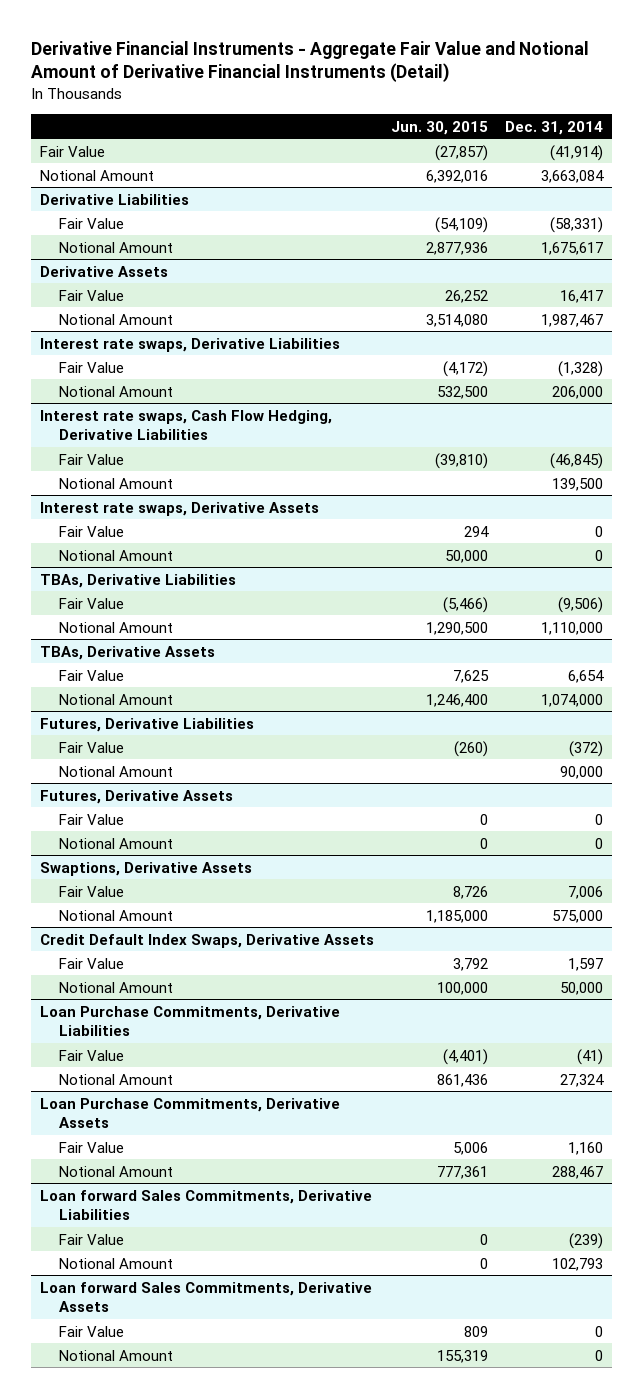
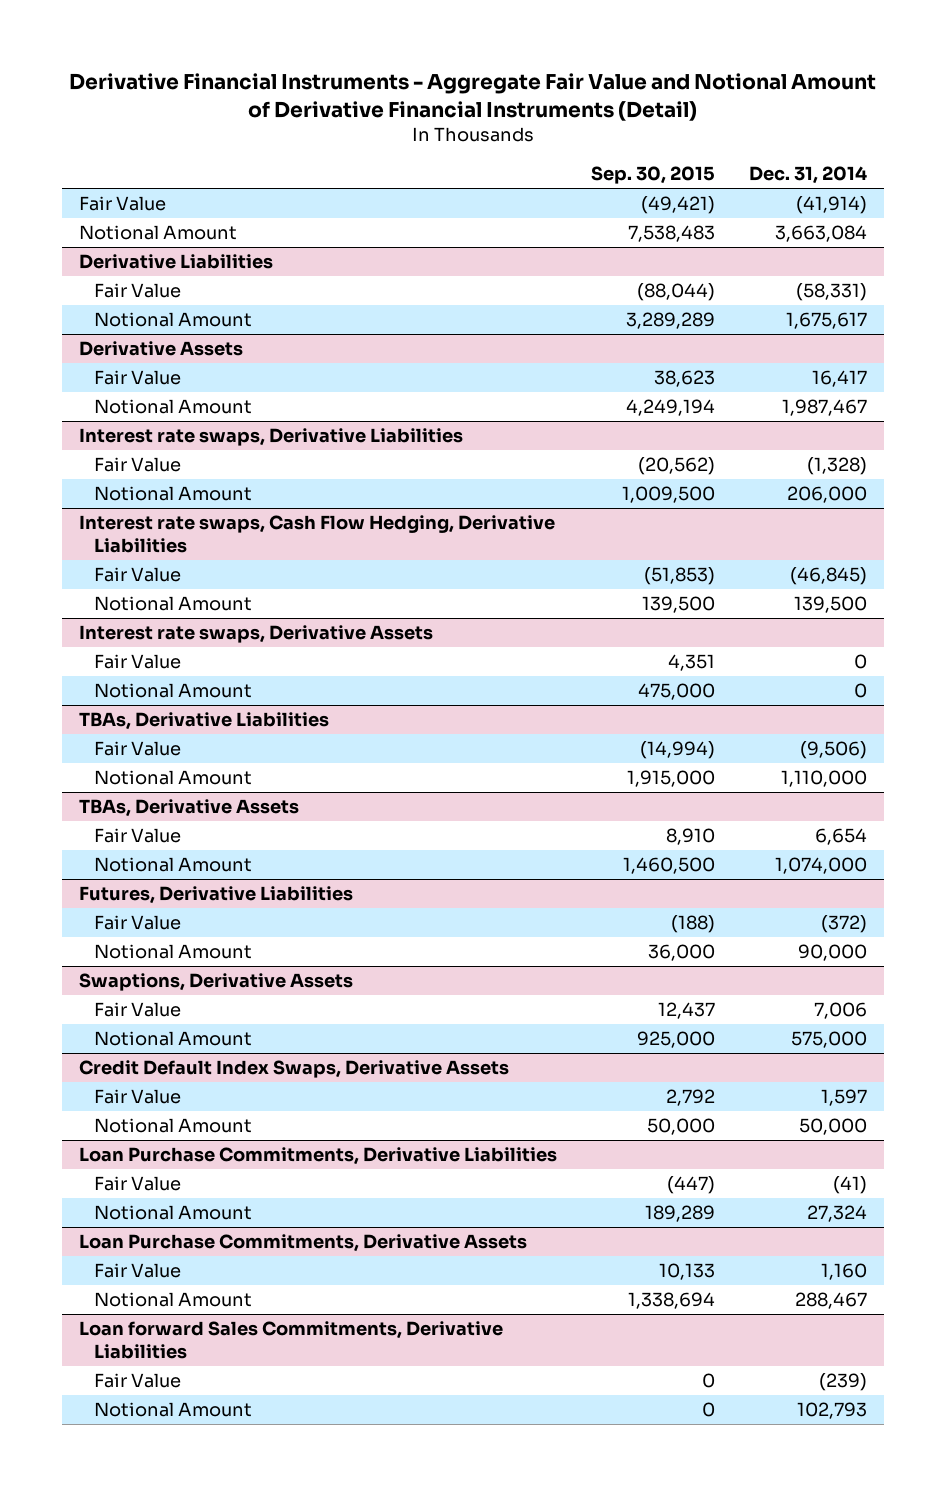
[391,120,489,135] Jun. 30, 2015 -> none
none -> [590,165,715,184] Sep. 30, 2015
[39,789,233,804] Futures, Derivative Assets -> none
[59,813,125,825] Fair Value -> none
[59,837,174,849] Notional Amount -> none
[39,1281,372,1313] Loan forward Sales Commitments, Derivative Assets -> none
[59,1325,125,1337] Fair Value -> none
[59,1349,174,1361] Notional Amount -> none

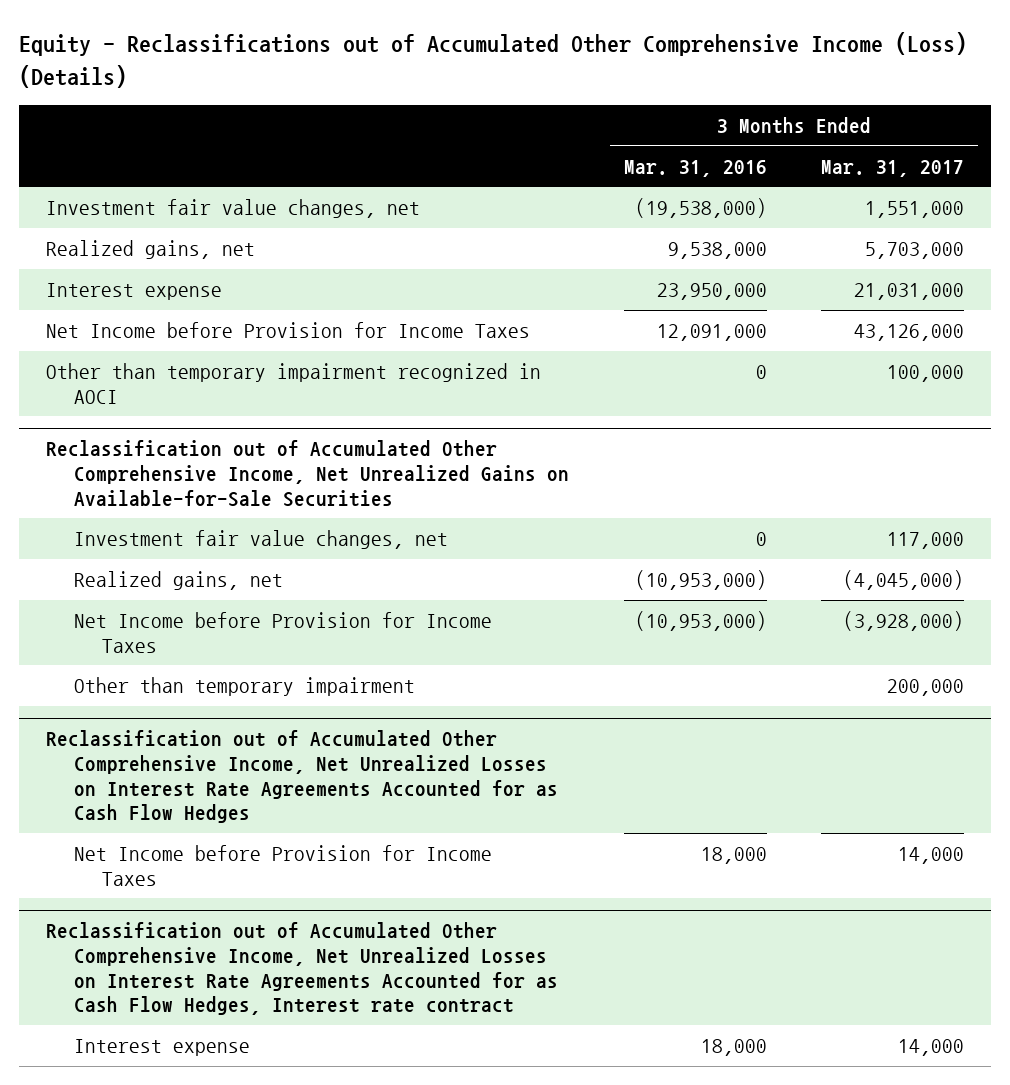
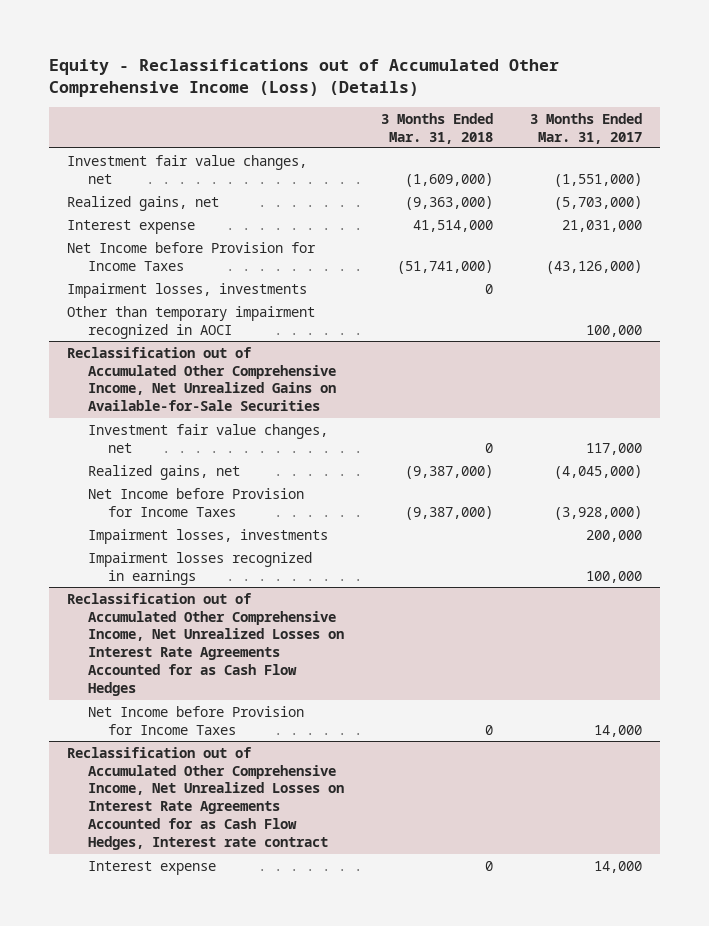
[623,159,767,177] Mar. 31, 2016 -> none
none -> [380,112,493,144] 3 Months Ended Mar. 31, 2018
[864,201,964,219] 1,551,000 -> [553,172,642,187] (1,551,000)
[864,242,964,260] 5,703,000 -> [553,195,642,210] (5,703,000)
[853,324,964,342] 43,126,000 -> [545,259,642,274] (43,126,000)
none -> [67,282,308,298] Impairment losses, investments
[74,677,416,697] Other than temporary impairment -> none
none -> [87,528,328,544] Impairment losses, investments
none -> [87,551,312,585] Impairment losses recognized in earnings

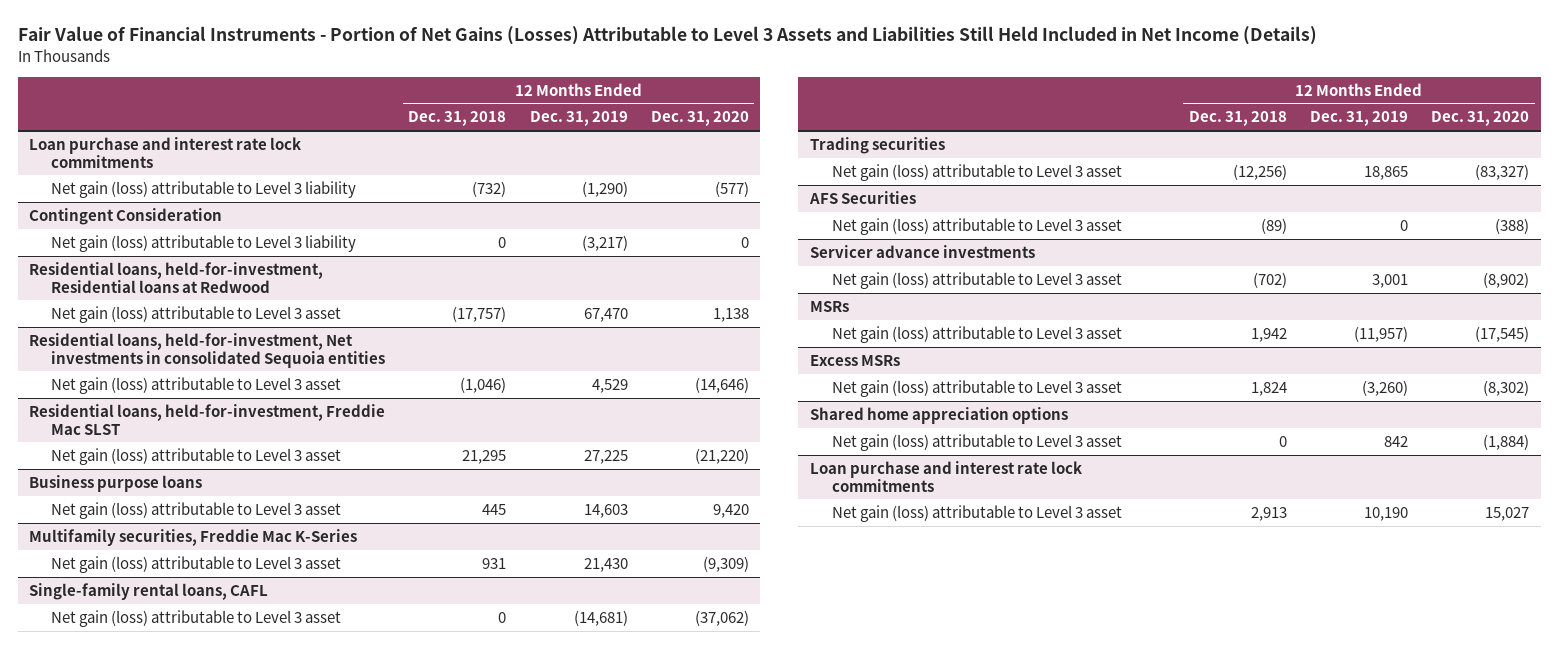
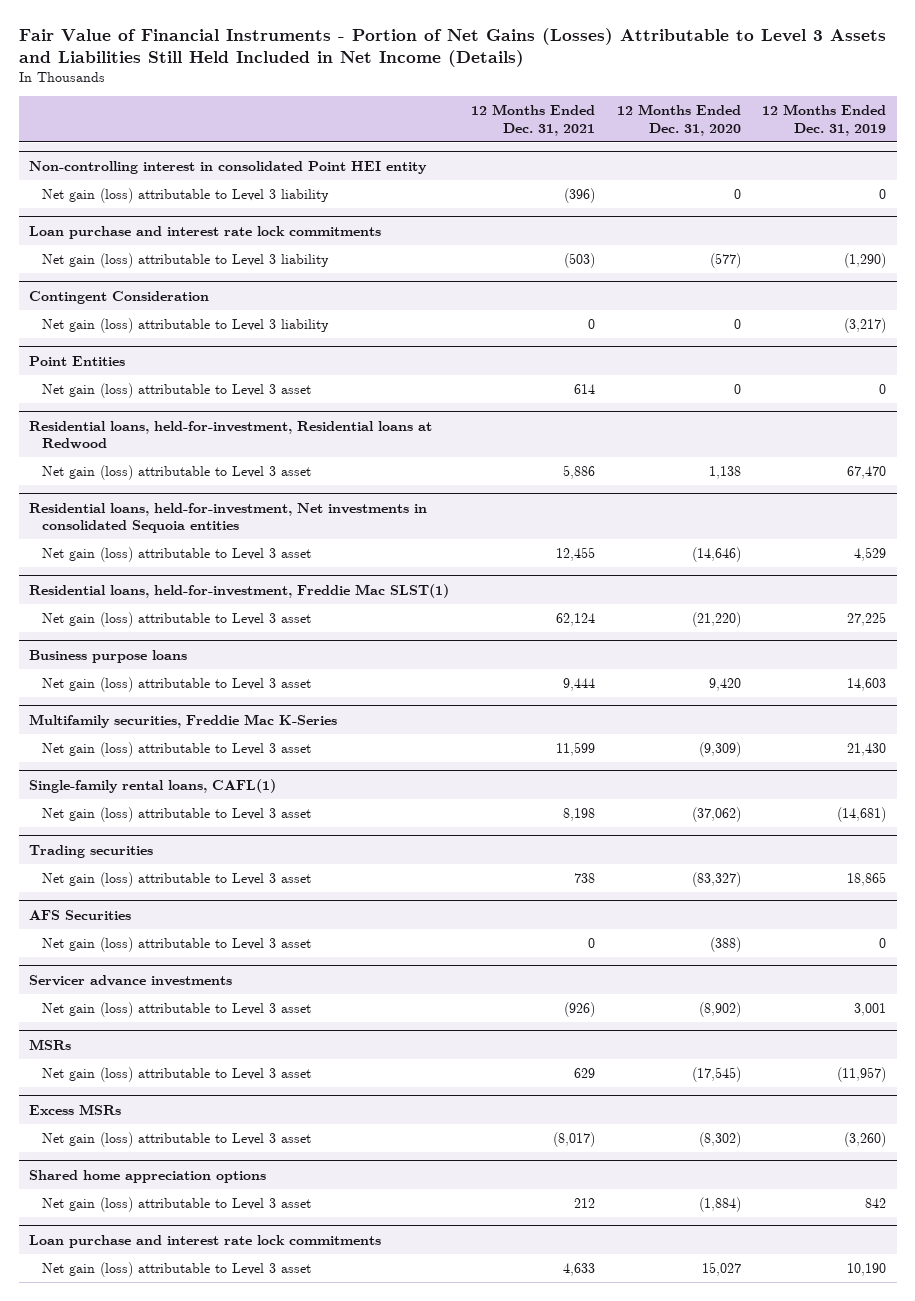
[408,111,507,127] Dec. 31, 2018 -> none
none -> [470,104,595,136] 12 Months Ended Dec. 31, 2021
none -> [29,160,428,174] Non-controlling interest in consolidated Point HEI entity
none -> [41,187,329,203] Net gain (loss) attributable to Level 3 liability
none -> [29,355,126,366] Point Entities
none -> [41,382,311,398] Net gain (loss) attributable to Level 3 asset
[29,403,386,435] Residential loans, held-for-investment, Freddie Mac SLST -> [29,583,450,598] Residential loans, held-for-investment, Freddie Mac SLST(1)
[29,582,269,600] Single-family rental loans, CAFL -> [29,778,277,793] Single-family rental loans, CAFL(1)

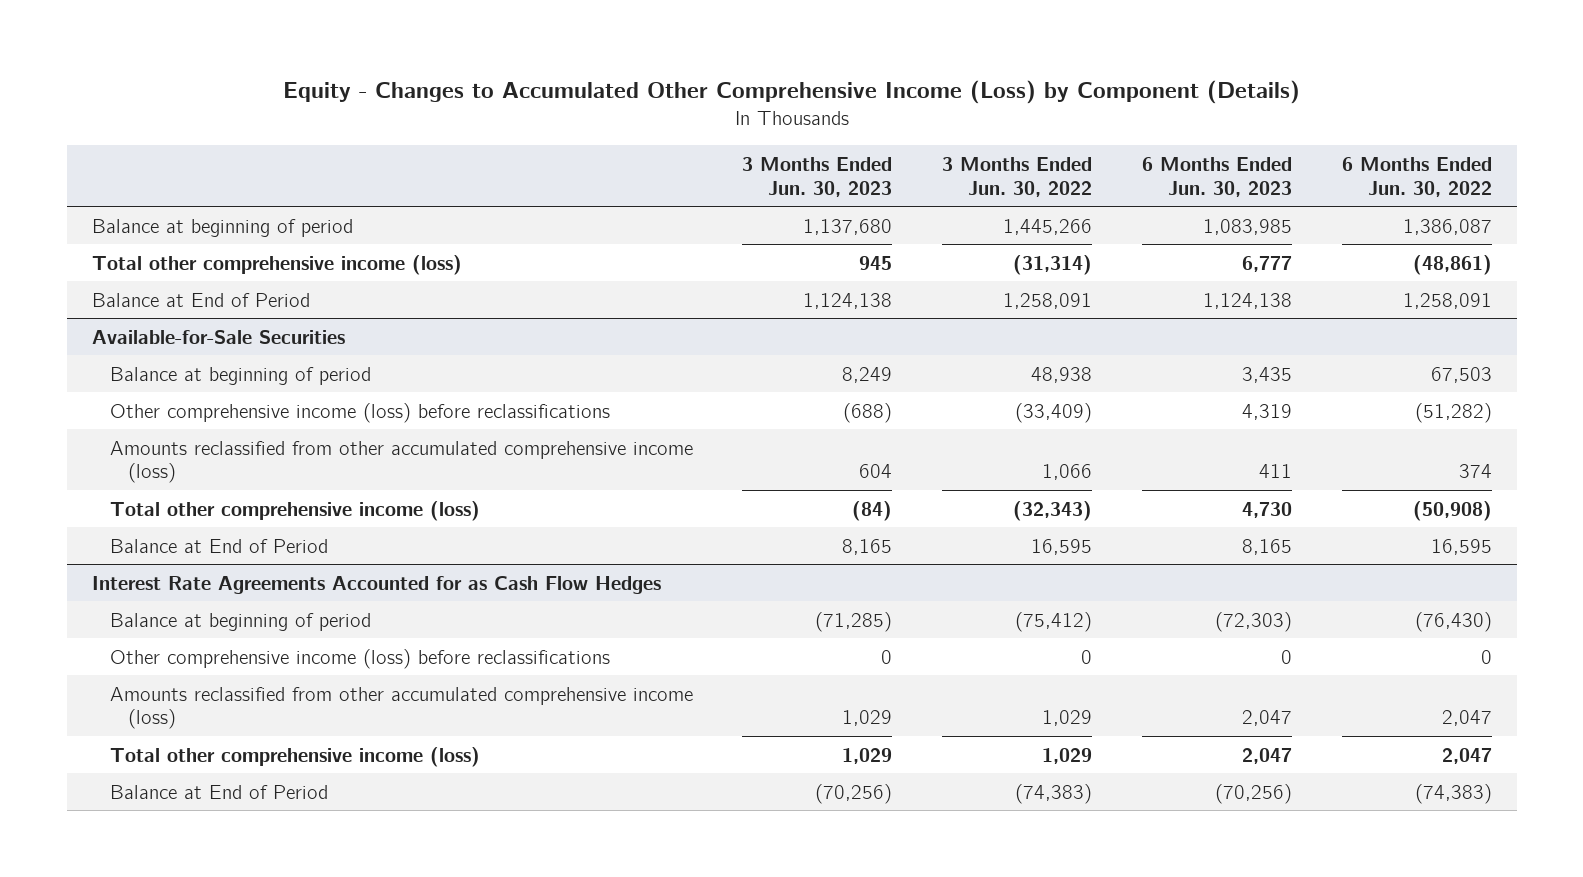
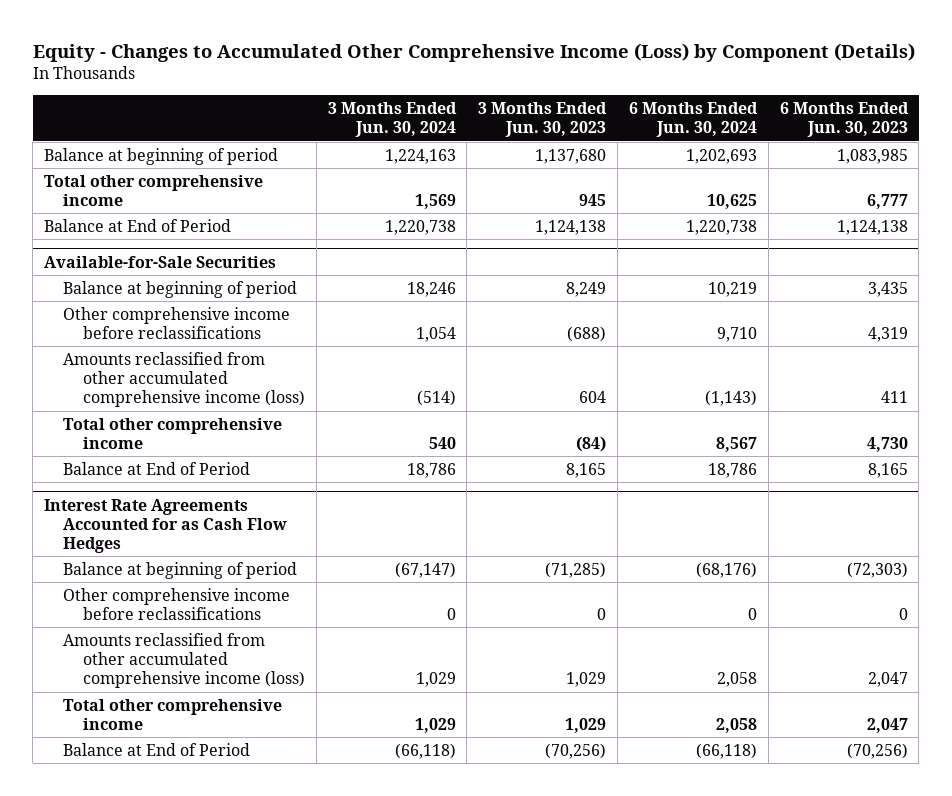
[942,156,1093,197] 3 Months Ended Jun. 30, 2022 -> none
[1341,156,1492,197] 6 Months Ended Jun. 30, 2022 -> none
none -> [327,102,457,138] 3 Months Ended Jun. 30, 2024
none -> [628,102,758,138] 6 Months Ended Jun. 30, 2024
[91,254,462,275] Total other comprehensive income (loss) -> [43,174,263,207] Total other comprehensive income
[109,402,610,423] Other comprehensive income (loss) before reclassifications -> [63,306,291,340] Other comprehensive income before reclassifications
[109,500,480,521] Total other comprehensive income (loss) -> [63,417,283,450] Total other comprehensive income
[109,648,610,669] Other comprehensive income (loss) before reclassifications -> [63,587,291,621] Other comprehensive income before reclassifications
[109,746,480,767] Total other comprehensive income (loss) -> [63,698,283,731] Total other comprehensive income

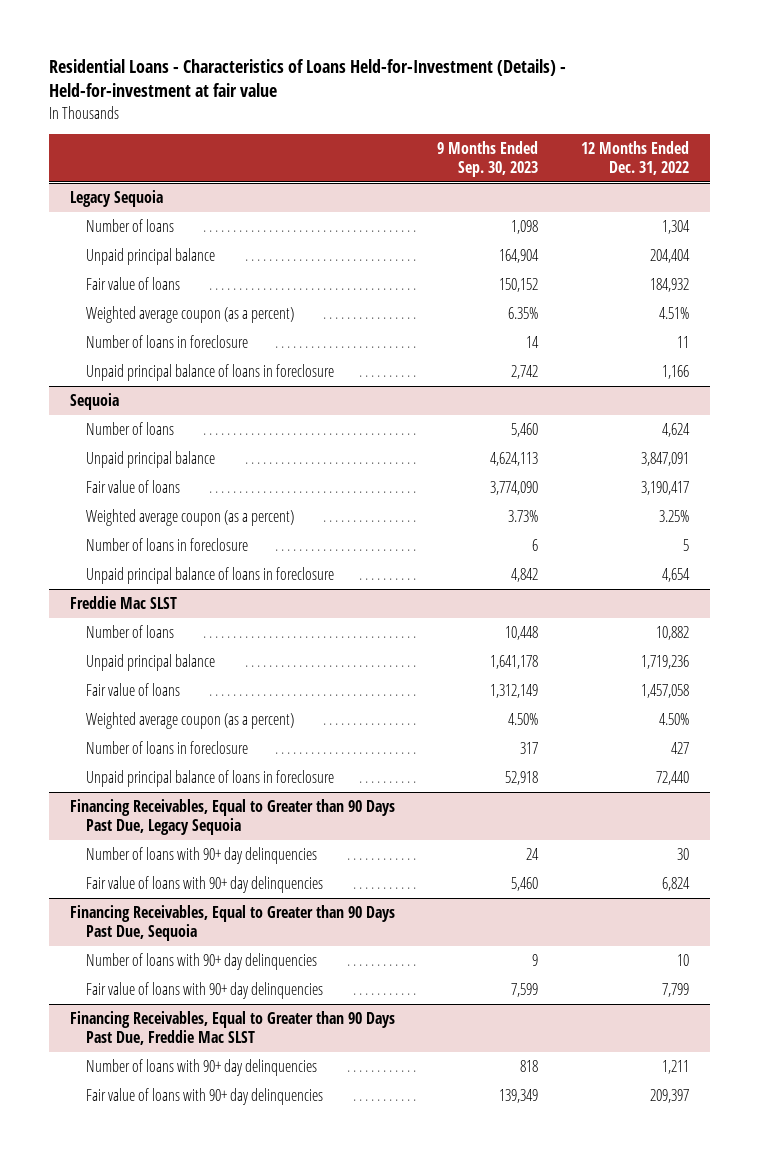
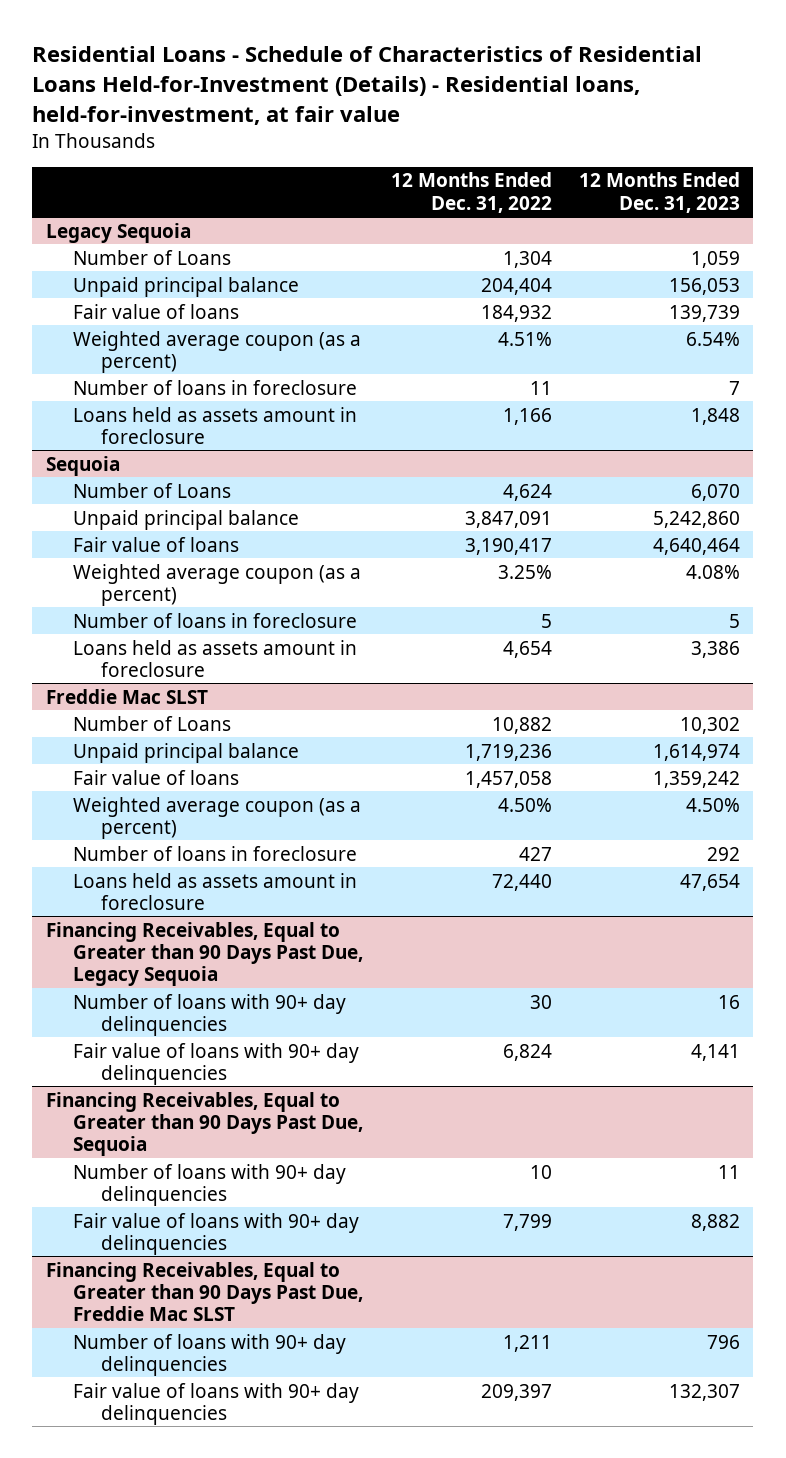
[48,59,566,98] Residential Loans - Characteristics of Loans Held-for-Investment (Details) - Held-for-investment at fair value -> [32,45,703,125] Residential Loans - Schedule of Characteristics of Residential Loans Held-for-Investment (Details) - Residential loans, held-for-investment, at fair value
[437,141,539,178] 9 Months Ended Sep. 30, 2023 -> none
none -> [578,172,740,213] 12 Months Ended Dec. 31, 2023
[86,218,175,232] Number of loans -> [73,249,232,265] Number of Loans
[86,363,335,381] Unpaid principal balance of loans in foreclosure -> [73,406,358,444] Loans held as assets amount in foreclosure
[86,421,175,435] Number of loans -> [73,482,232,498] Number of Loans
[86,566,335,584] Unpaid principal balance of loans in foreclosure -> [73,639,358,677] Loans held as assets amount in foreclosure
[86,624,175,638] Number of loans -> [73,715,232,731] Number of Loans
[86,769,335,787] Unpaid principal balance of loans in foreclosure -> [73,872,358,910] Loans held as assets amount in foreclosure

